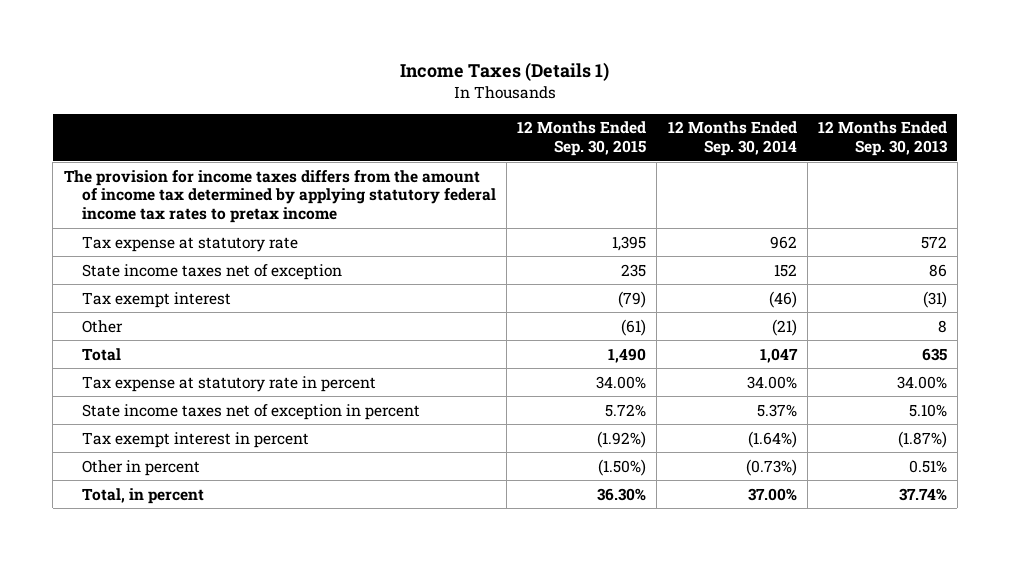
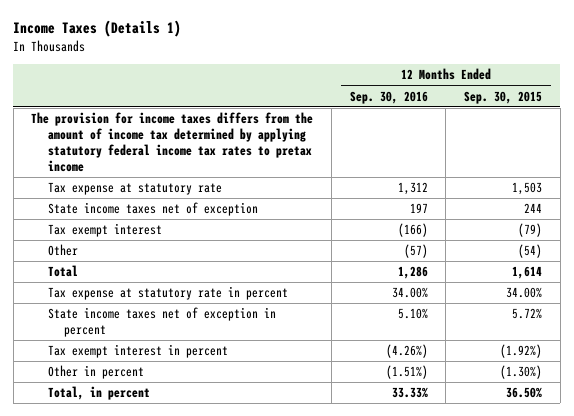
[667,121,797,156] 12 Months Ended Sep. 30, 2014 -> none
[817,121,948,156] 12 Months Ended Sep. 30, 2013 -> none
none -> [349,90,428,104] Sep. 30, 2016
[612,235,647,251] 1,395 -> [512,182,543,196] 1,503
[621,263,647,277] 235 -> [524,203,543,214] 244
[621,318,647,336] (61) -> [518,244,543,259] (54)
[608,347,647,363] 1,490 -> [512,266,543,280] 1,614
[598,458,647,476] (1.50%) -> [500,365,543,380] (1.30%)
[597,487,647,501] 36.30% -> [506,387,543,399] 36.50%

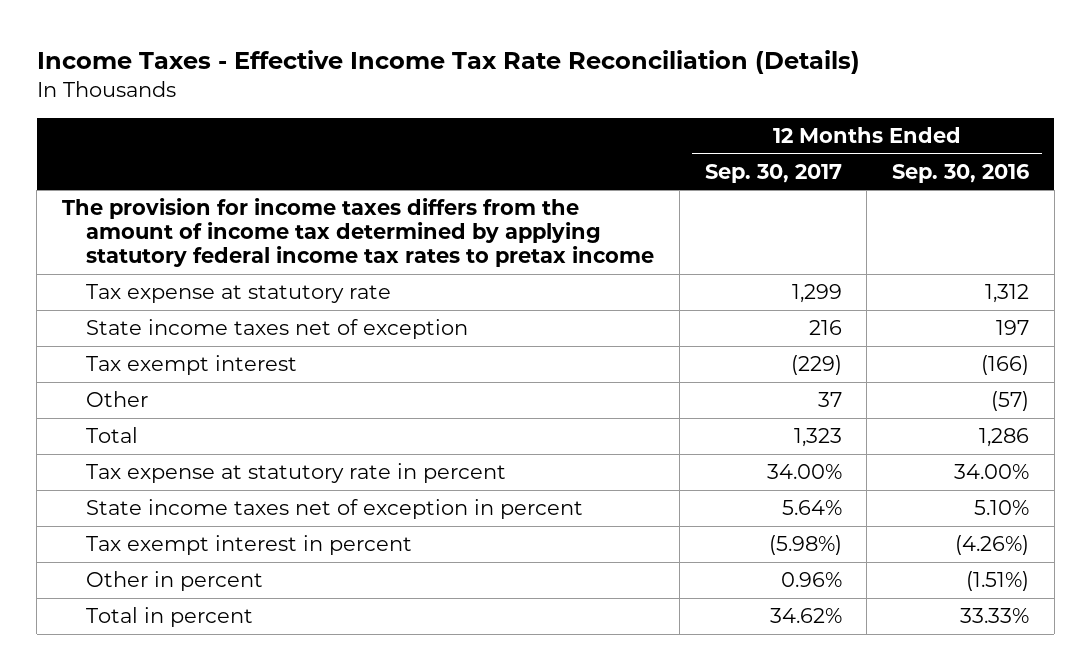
[13,20,182,38] Income Taxes (Details 1) -> [36,50,860,75] Income Taxes - Effective Income Tax Rate Reconciliation (Details)
[464,90,543,104] Sep. 30, 2015 -> none
none -> [704,163,842,183] Sep. 30, 2017
[47,386,150,401] Total, in percent -> [86,607,254,628] Total in percent

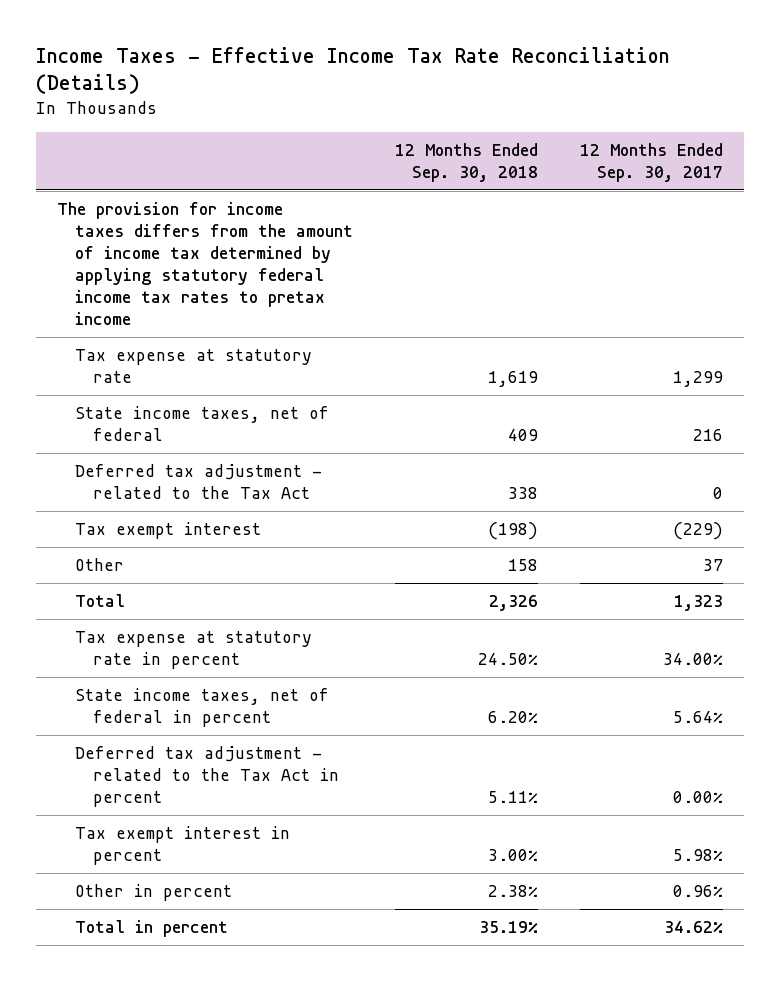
[892,163,1030,183] Sep. 30, 2016 -> none
none -> [394,142,538,183] 12 Months Ended Sep. 30, 2018
[86,319,469,340] State income taxes net of exception -> [74,405,329,441] State income taxes, net of federal
none -> [74,463,322,499] Deferred tax adjustment - related to the Tax Act
[86,499,584,520] State income taxes net of exception in percent -> [74,687,329,727] State income taxes, net of federal in percent
none -> [74,745,340,808] Deferred tax adjustment - related to the Tax Act in percent
[768,535,842,556] (5.98%) -> [672,848,723,861] 5.98%

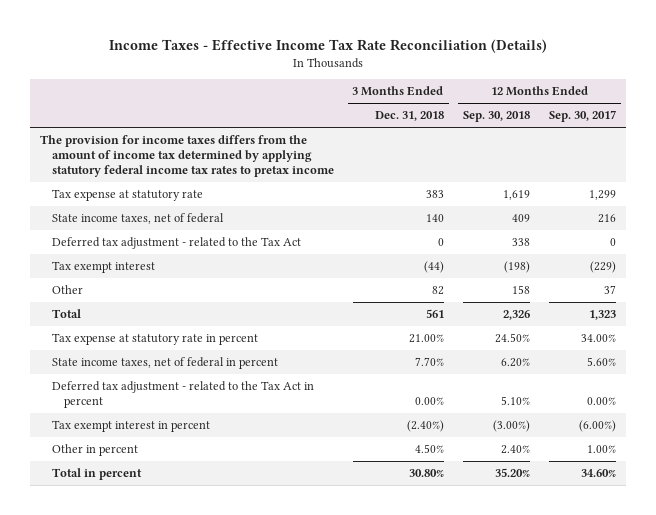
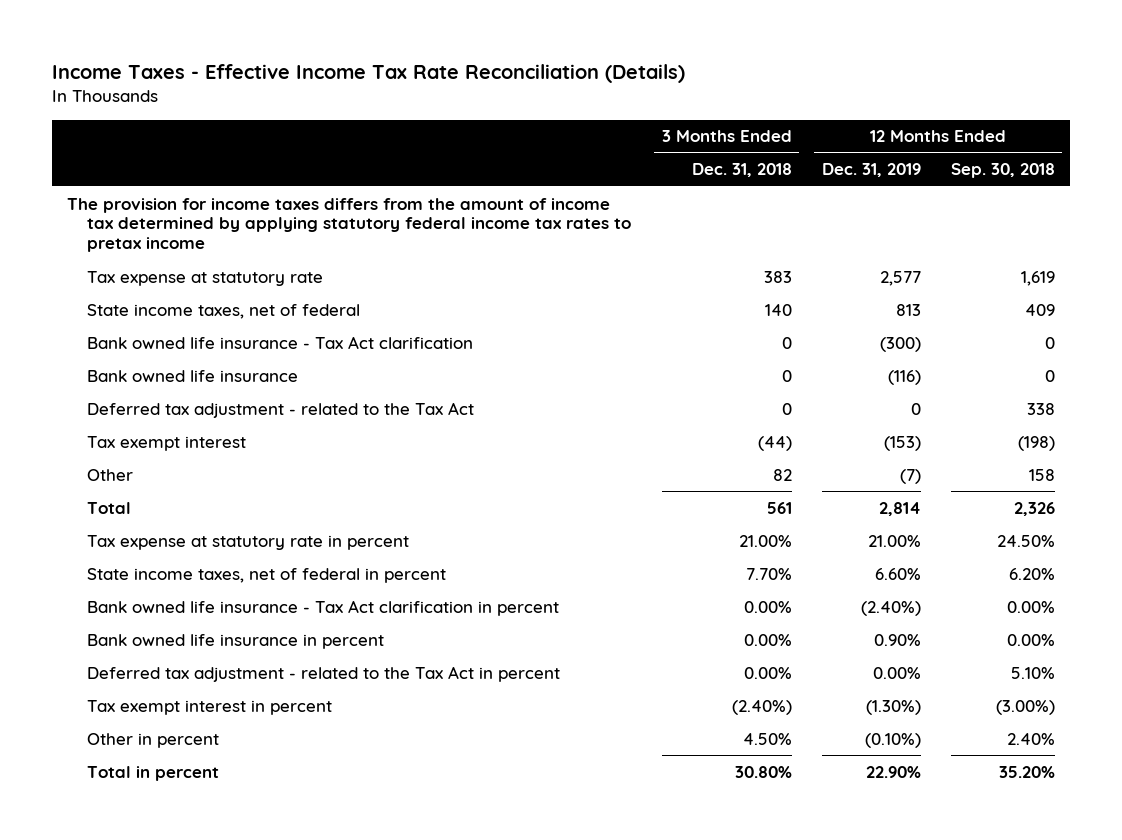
[549,110,617,123] Sep. 30, 2017 -> none
none -> [821,163,921,178] Dec. 31, 2019
none -> [87,335,474,349] Bank owned life insurance - Tax Act clarification
none -> [87,369,299,382] Bank owned life insurance
none -> [87,599,560,616] Bank owned life insurance - Tax Act clarification in percent
none -> [87,633,385,649] Bank owned life insurance in percent

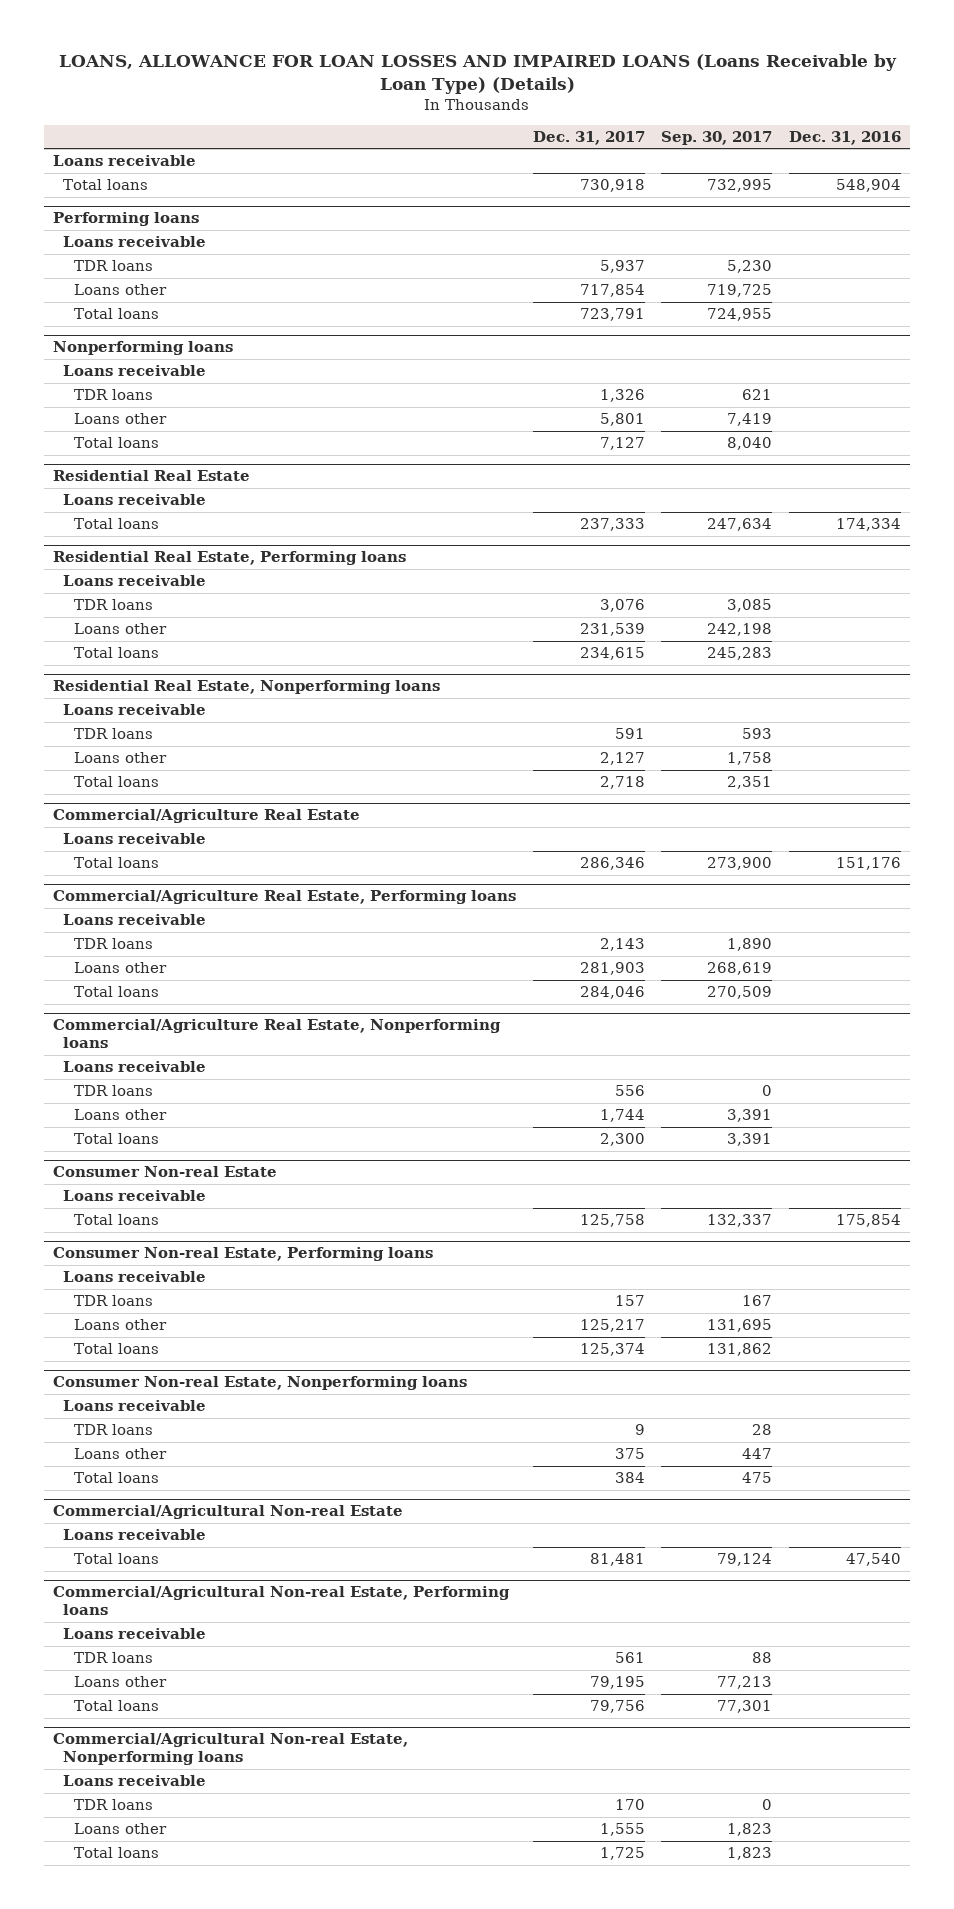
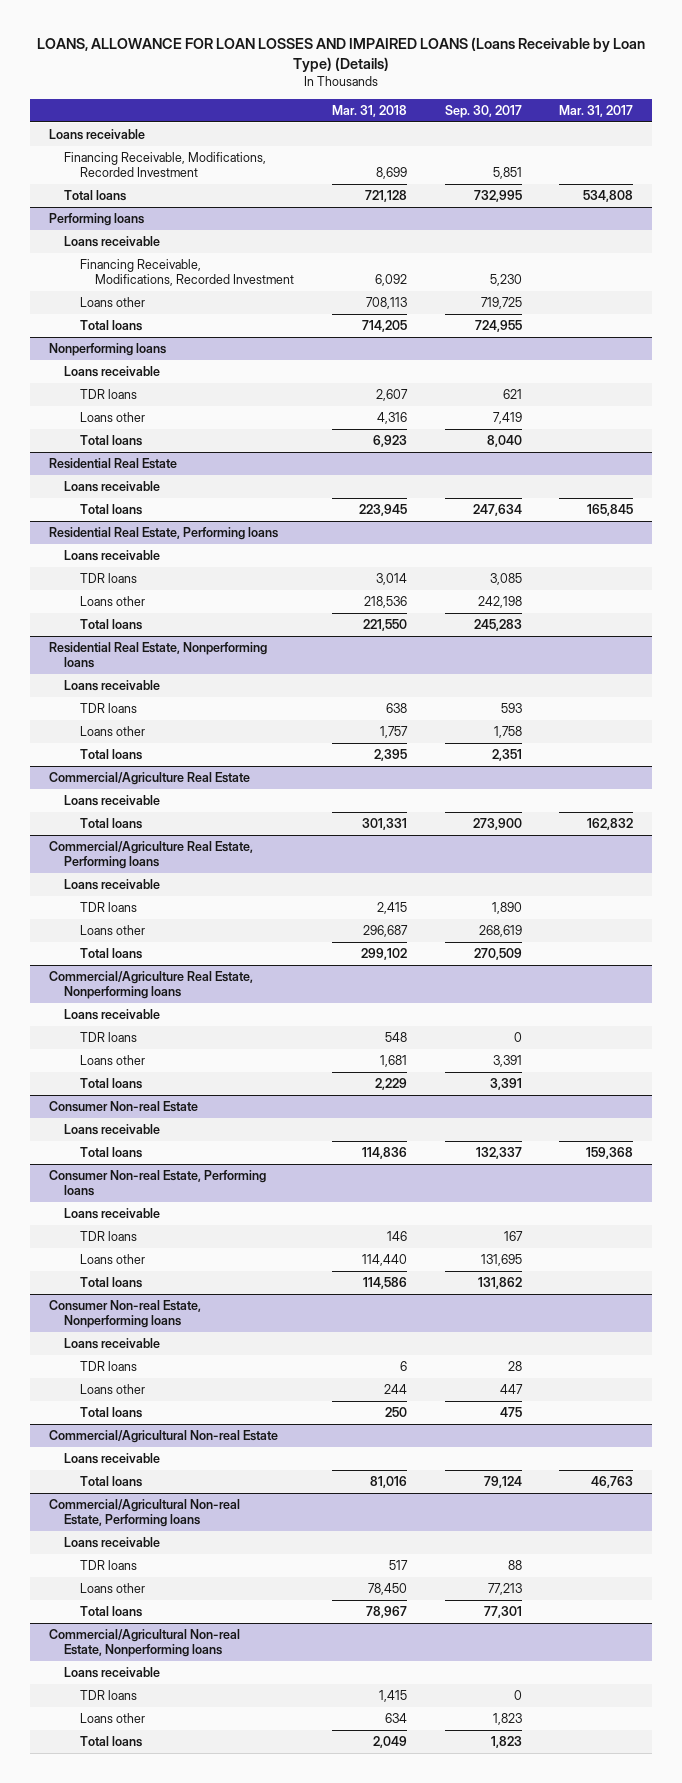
[532,130,645,145] Dec. 31, 2017 -> none
[789,130,902,145] Dec. 31, 2016 -> none
none -> [331,104,407,117] Mar. 31, 2018
none -> [559,104,634,117] Mar. 31, 2017
none -> [64,152,267,177] Financing Receivable, Modifications, Recorded Investment
[73,260,153,272] TDR loans -> [79,259,295,286] Financing Receivable, Modifications, Recorded Investment

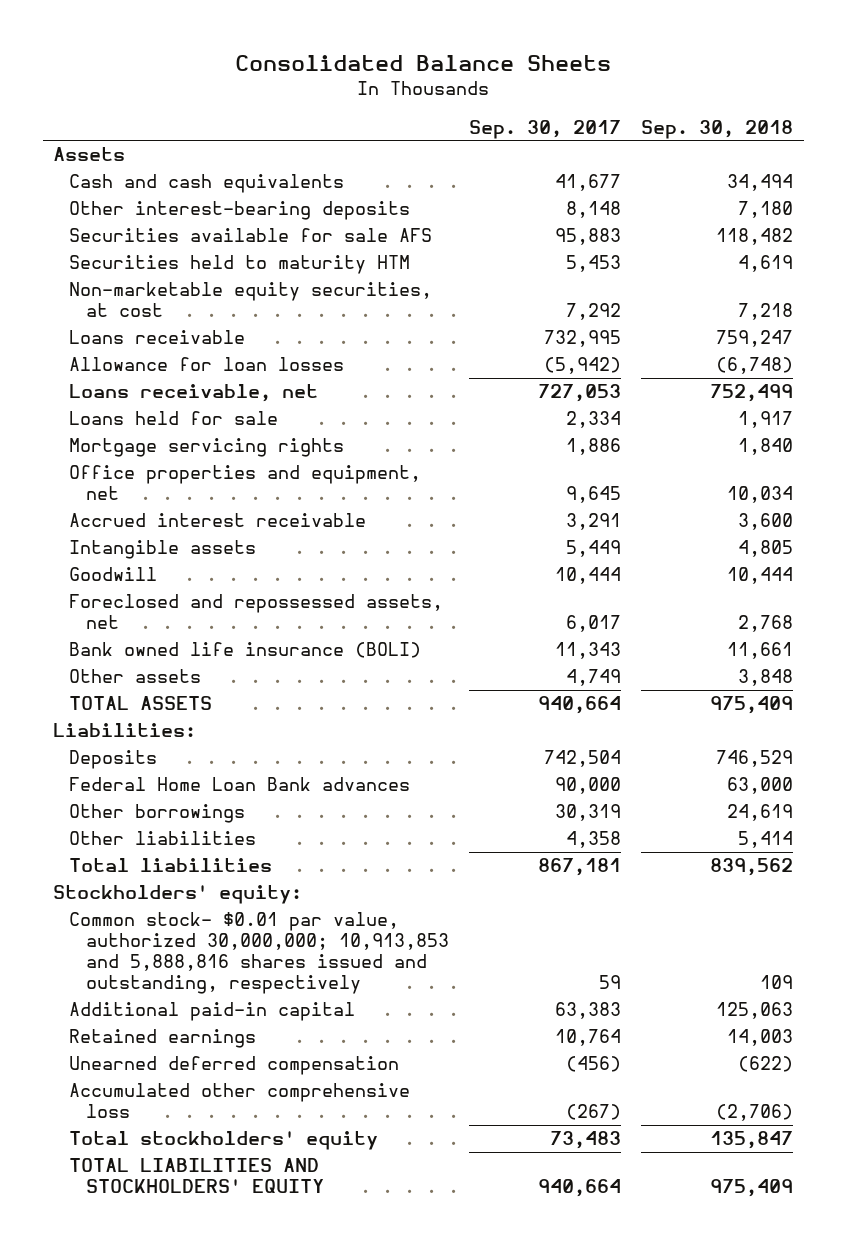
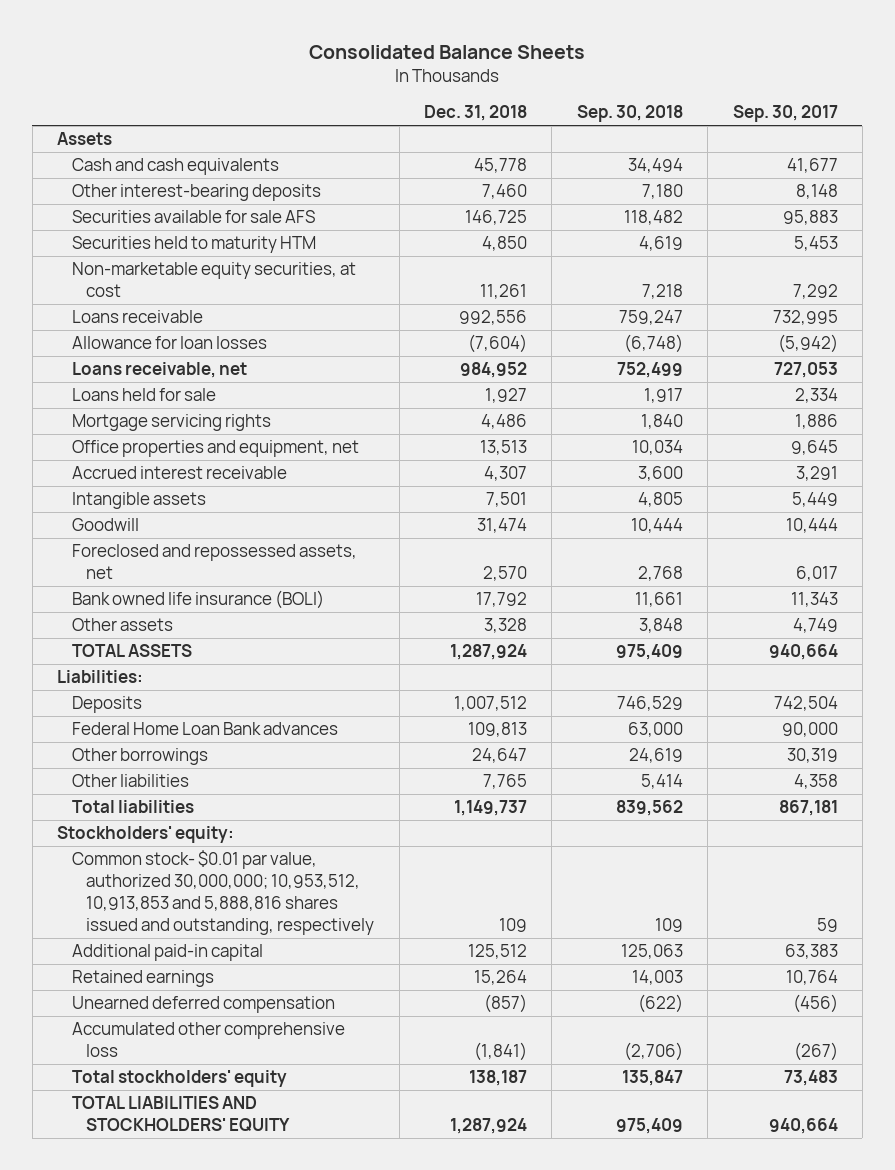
none -> [424,105,528,122] Dec. 31, 2018
[69,912,449,995] Common stock- $0.01 par value, authorized 30,000,000; 10,913,853 and 5,888,816 shares issued and outstanding, respectively -> [71,850,375,936] Common stock- $0.01 par value, authorized 30,000,000; 10,953,512, 10,913,853 and 5,888,816 shares issued and outstanding, respectively

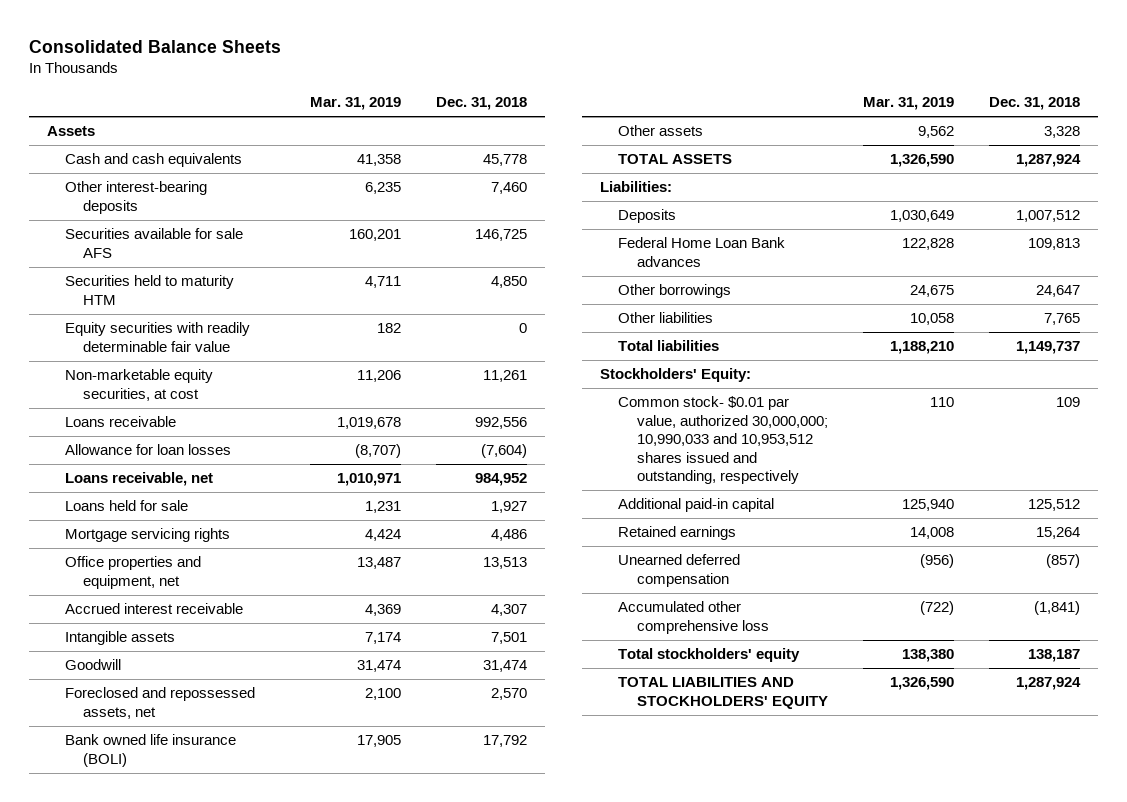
[576,105,683,123] Sep. 30, 2018 -> none
[732,105,838,123] Sep. 30, 2017 -> none
none -> [309,97,401,111] Mar. 31, 2019
none -> [65,322,251,352] Equity securities with readily determinable fair value
[57,826,235,844] Stockholders' equity: -> [599,368,751,383] Stockholders' Equity:
[71,850,375,936] Common stock- $0.01 par value, authorized 30,000,000; 10,953,512, 10,913,853 and 5,888,816 shares issued and outstanding, respectively -> [618,396,828,485] Common stock- $0.01 par value, authorized 30,000,000; 10,990,033 and 10,953,512 shares issued and outstanding, respectively

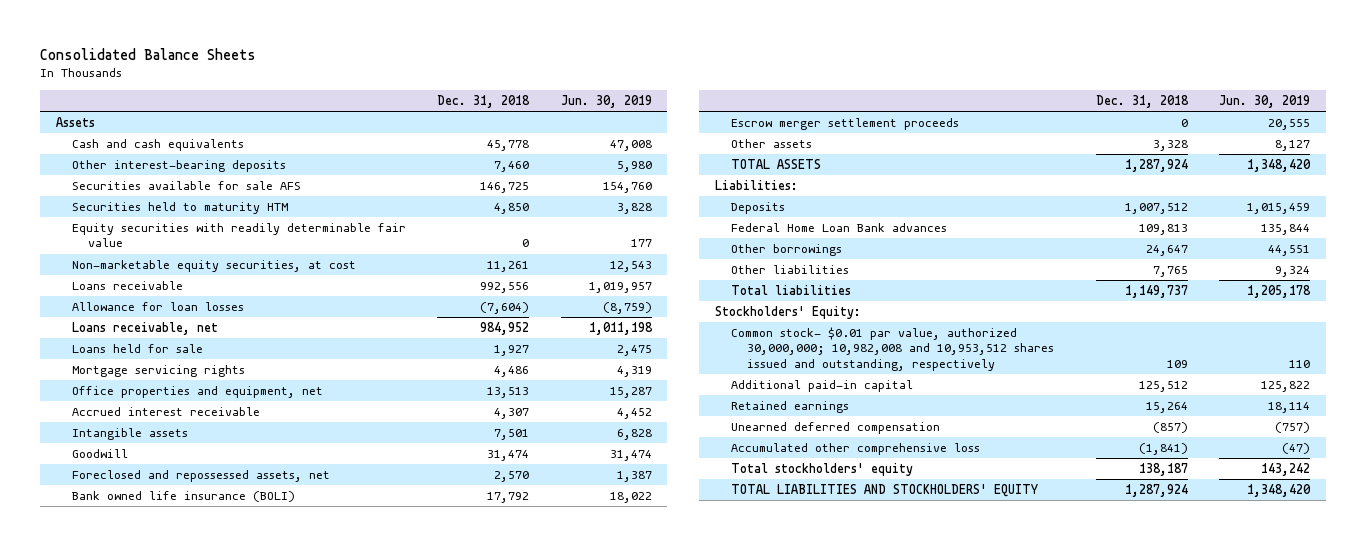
[309,97,401,111] Mar. 31, 2019 -> none
none -> [560,94,652,108] Jun. 30, 2019
none -> [730,117,959,130] Escrow merger settlement proceeds
[618,396,828,485] Common stock- $0.01 par value, authorized 30,000,000; 10,990,033 and 10,953,512 shares issued and outstanding, respectively -> [730,326,1054,371] Common stock- $0.01 par value, authorized 30,000,000; 10,982,008 and 10,953,512 shares issued and outstanding, respectively

